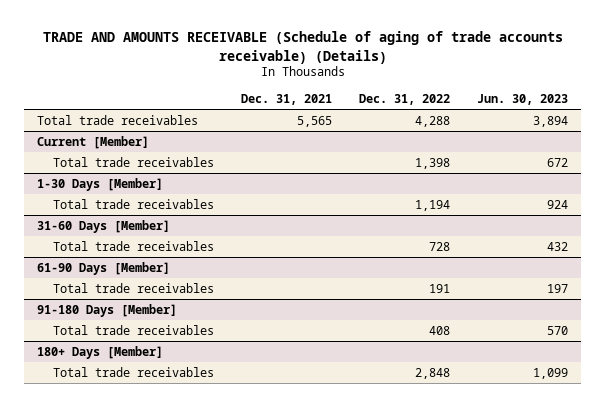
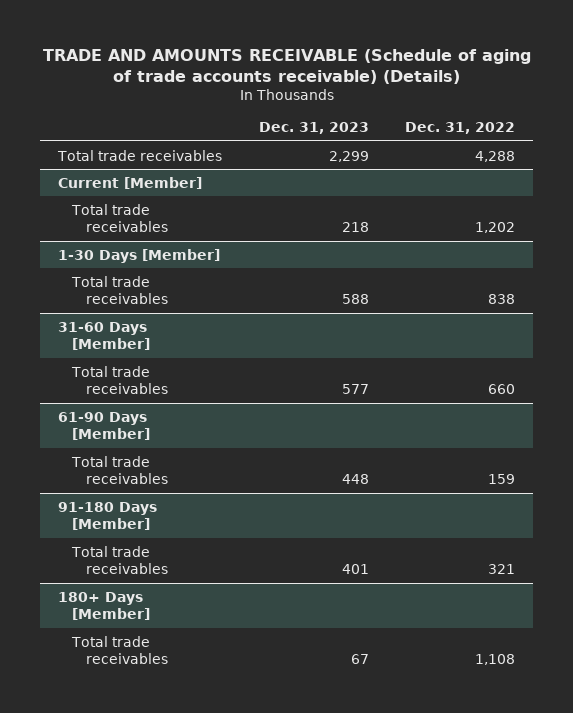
[240,94,332,106] Dec. 31, 2021 -> none
[476,94,568,106] Jun. 30, 2023 -> none
none -> [258,121,369,134] Dec. 31, 2023
[414,157,450,169] 1,398 -> [475,221,516,233] 1,202
[414,199,450,211] 1,194 -> [488,293,516,304] 838
[428,241,450,251] 728 -> [488,383,516,394] 660
[428,283,450,293] 191 -> [488,473,516,484] 159
[428,325,450,335] 408 -> [488,563,516,574] 321
[414,367,450,379] 2,848 -> [475,653,516,665] 1,108

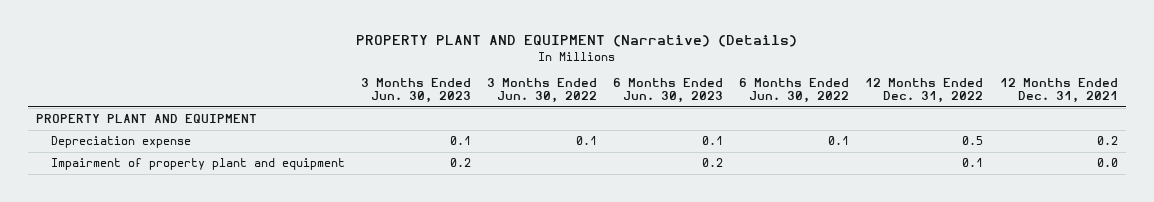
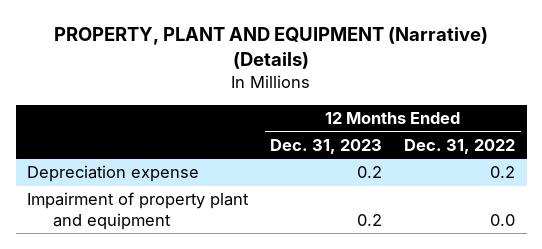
[355,35,797,48] PROPERTY PLANT AND EQUIPMENT (Narrative) (Details) -> [54,27,489,70] PROPERTY, PLANT AND EQUIPMENT (Narrative) (Details)
[360,77,471,104] 3 Months Ended Jun. 30, 2023 -> none
[486,77,597,104] 3 Months Ended Jun. 30, 2022 -> none
[613,77,724,104] 6 Months Ended Jun. 30, 2023 -> none
[739,77,850,104] 6 Months Ended Jun. 30, 2022 -> none
[999,77,1118,104] 12 Months Ended Dec. 31, 2021 -> none
none -> [270,138,383,154] Dec. 31, 2023
[35,114,257,124] PROPERTY PLANT AND EQUIPMENT -> none
[962,136,984,146] 0.5 -> [490,166,516,179] 0.2
[962,158,984,168] 0.1 -> [490,213,516,226] 0.0

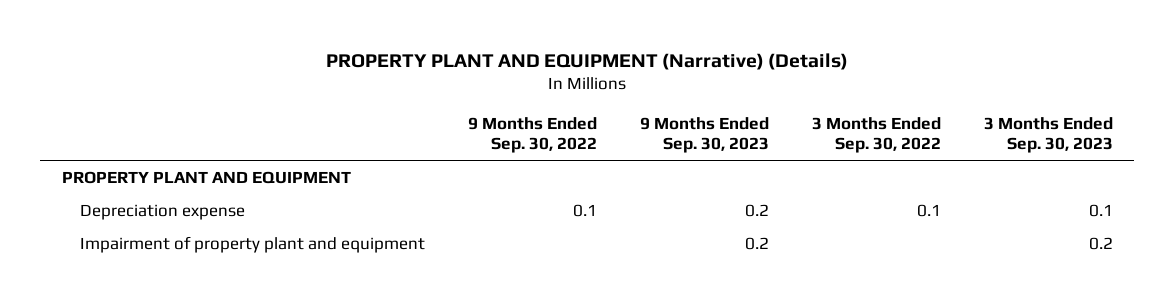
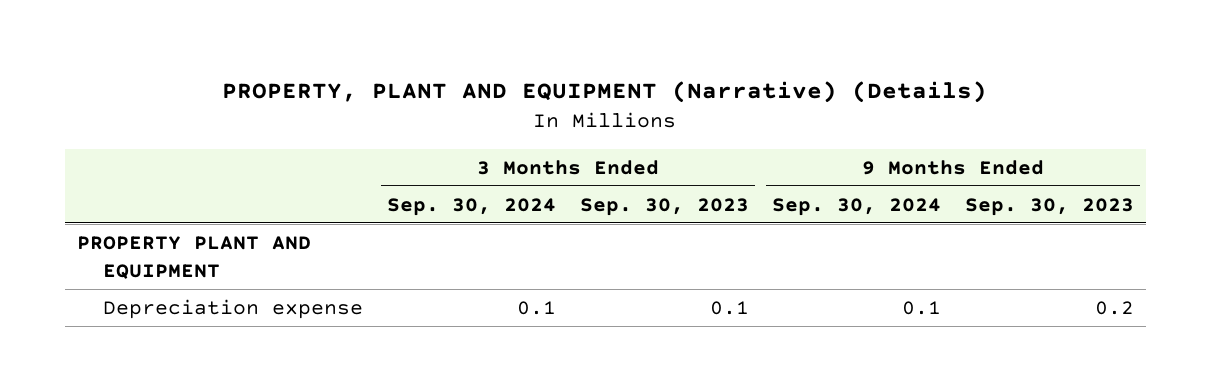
[326,52,849,70] PROPERTY PLANT AND EQUIPMENT (Narrative) (Details) -> [222,81,988,104] PROPERTY, PLANT AND EQUIPMENT (Narrative) (Details)
[467,116,597,154] 9 Months Ended Sep. 30, 2022 -> none
[811,116,941,154] 3 Months Ended Sep. 30, 2022 -> none
none -> [387,197,557,216] Sep. 30, 2024
none -> [772,197,942,216] Sep. 30, 2024
[79,236,425,254] Impairment of property plant and equipment -> none

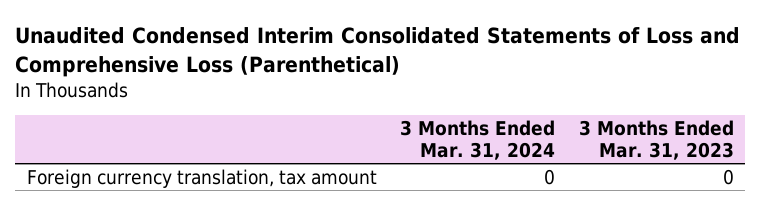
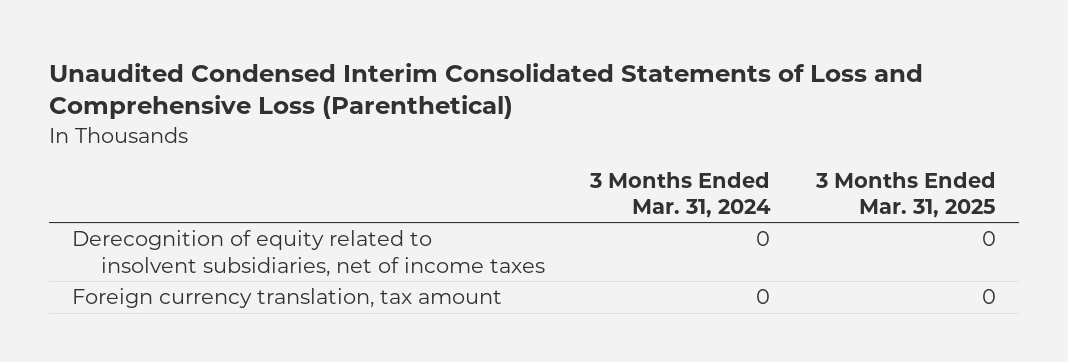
[578,120,734,160] 3 Months Ended Mar. 31, 2023 -> none
none -> [815,171,997,218] 3 Months Ended Mar. 31, 2025
none -> [71,230,545,277] Derecognition of equity related to insolvent subsidiaries, net of income taxes

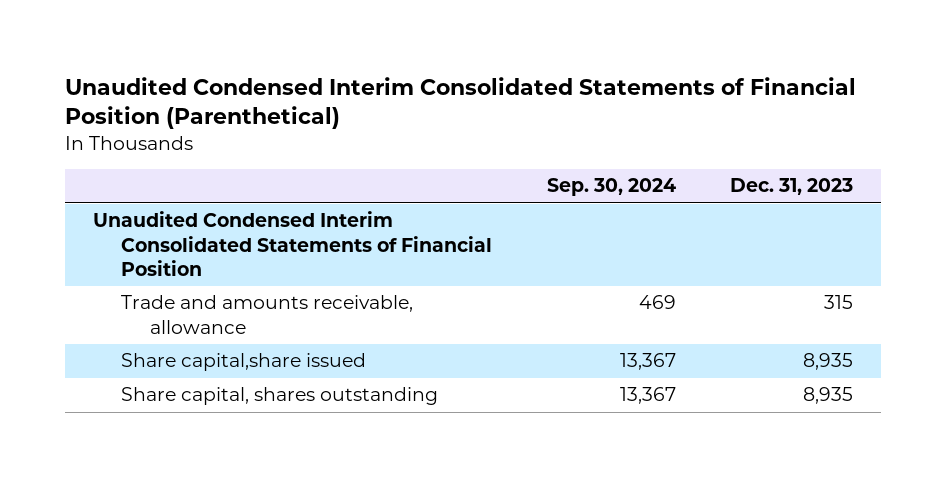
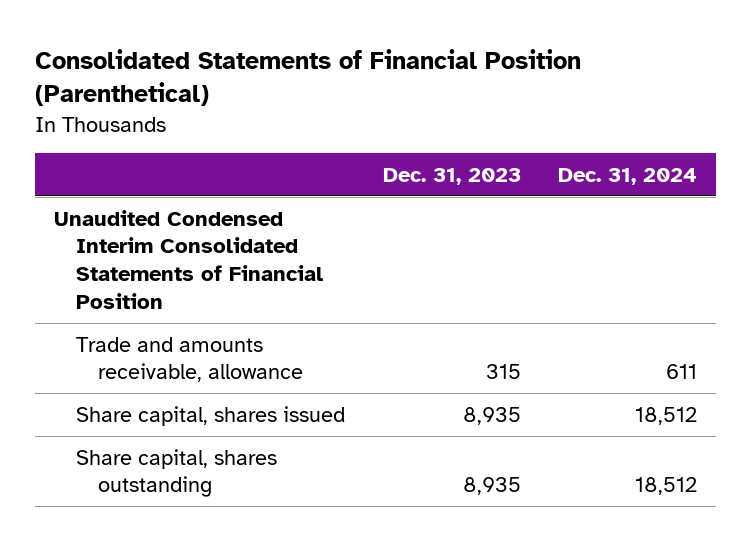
[65,76,857,130] Unaudited Condensed Interim Consolidated Statements of Financial Position (Parenthetical) -> [35,48,582,107] Consolidated Statements of Financial Position (Parenthetical)
[546,178,676,197] Sep. 30, 2024 -> none
none -> [558,167,698,185] Dec. 31, 2024
[121,353,367,372] Share capital,share issued -> [76,405,346,426] Share capital, shares issued

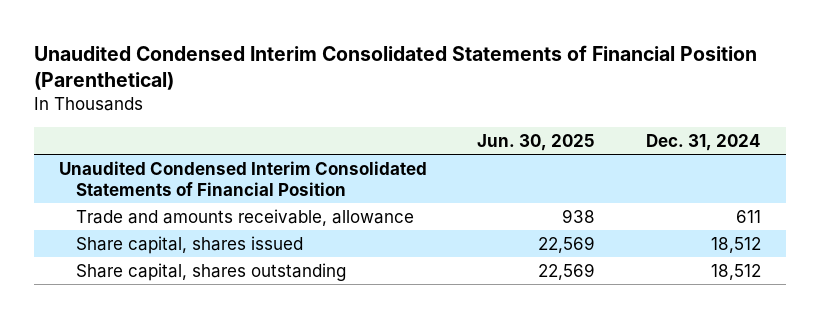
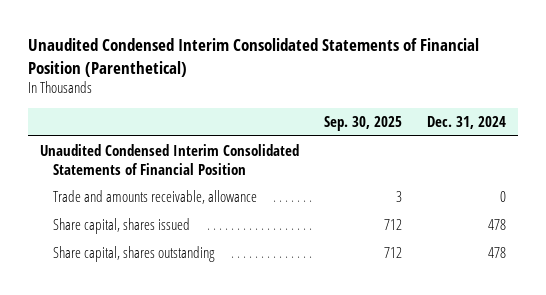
[477,134,596,152] Jun. 30, 2025 -> none
none -> [324,116,403,132] Sep. 30, 2025
[735,209,761,223] 611 -> [499,191,506,203] 0
[710,236,761,253] 18,512 -> [487,219,506,231] 478
[710,263,761,280] 18,512 -> [487,247,506,259] 478

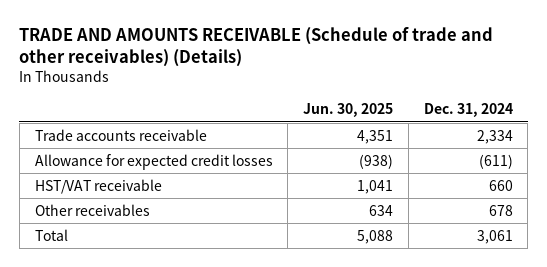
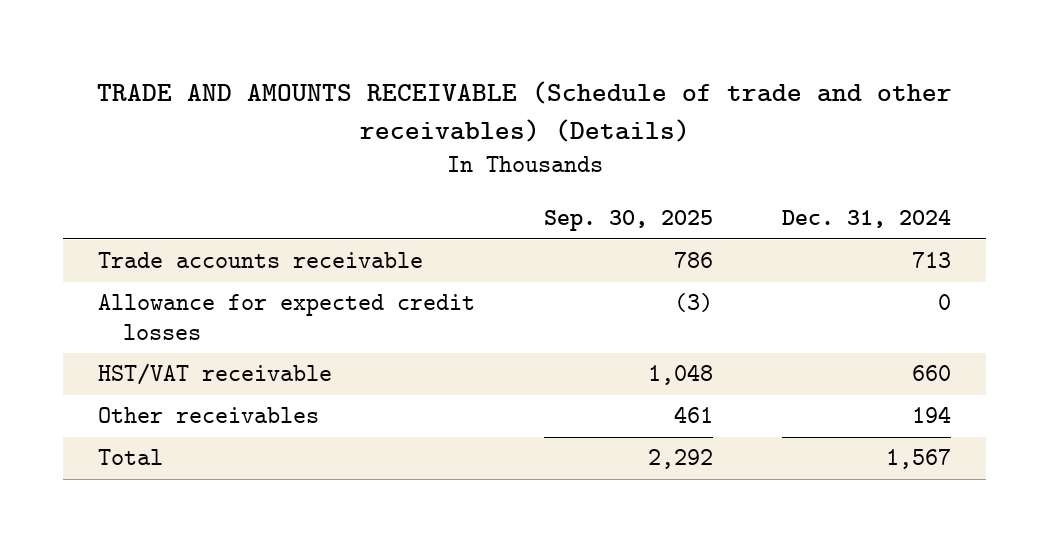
[303,103,394,118] Jun. 30, 2025 -> none
none -> [544,210,714,232] Sep. 30, 2025
[476,129,513,144] 2,334 -> [912,252,952,269] 713
[478,153,513,169] (611) -> [938,294,952,311] 0
[488,204,513,216] 678 -> [912,406,952,424] 194
[476,229,513,244] 3,061 -> [886,449,952,470] 1,567

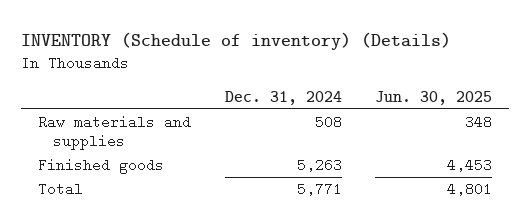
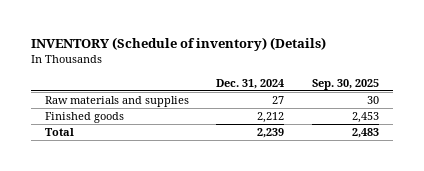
[375,90,493,105] Jun. 30, 2025 -> none
none -> [312,78,380,90] Sep. 30, 2025
[314,114,342,129] 508 -> [272,96,285,105] 27
[296,157,342,172] 5,263 -> [257,112,285,124] 2,212
[296,181,342,196] 5,771 -> [257,128,285,139] 2,239

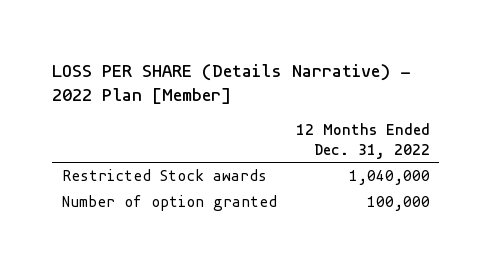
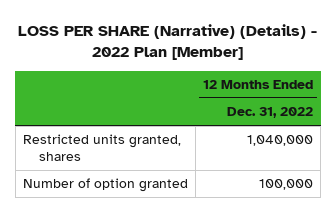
[52,63,412,105] LOSS PER SHARE (Details Narrative) - 2022 Plan [Member] -> [17,24,317,61] LOSS PER SHARE (Narrative) (Details) - 2022 Plan [Member]
[61,169,267,182] Restricted Stock awards -> [22,134,181,162] Restricted units granted, shares

